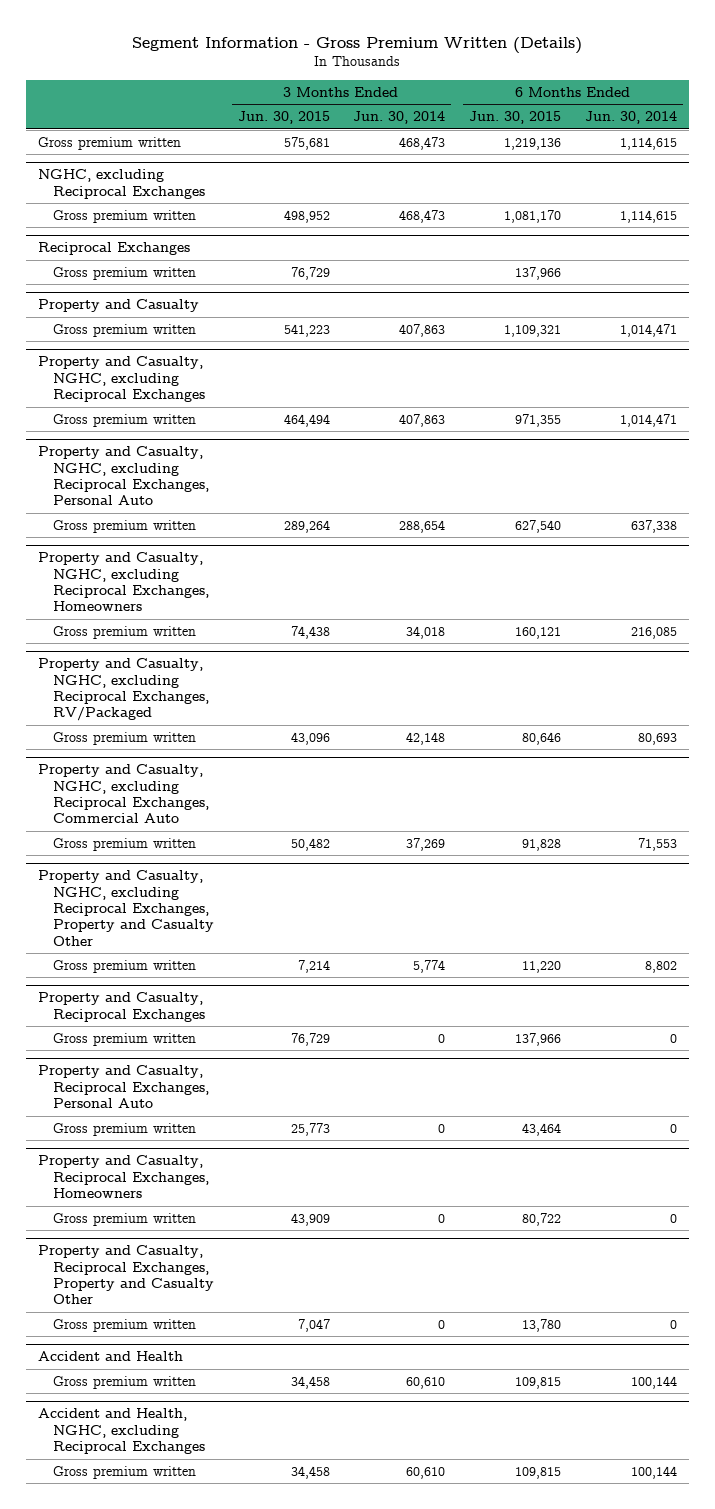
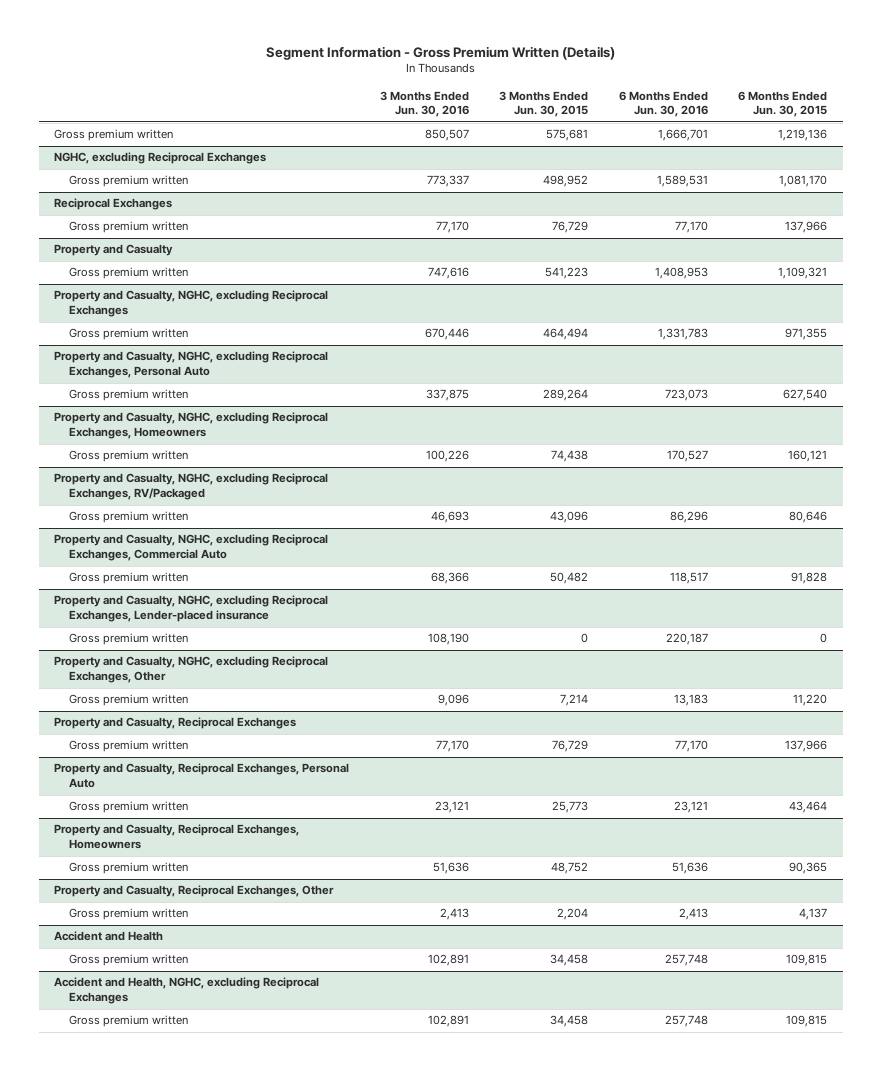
[353,111,446,125] Jun. 30, 2014 -> none
[584,111,677,125] Jun. 30, 2014 -> none
none -> [379,90,469,118] 3 Months Ended Jun. 30, 2016
none -> [618,90,708,118] 6 Months Ended Jun. 30, 2016
none -> [54,595,329,623] Property and Casualty, NGHC, excluding Reciprocal Exchanges, Lender-placed insurance
none -> [68,633,188,646] Gross premium written
[38,870,214,946] Property and Casualty, NGHC, excluding Reciprocal Exchanges, Property and Casualty Other -> [54,656,329,684] Property and Casualty, NGHC, excluding Reciprocal Exchanges, Other
[290,1212,330,1226] 43,909 -> [551,862,589,875] 48,752
[521,1212,561,1226] 80,722 -> [789,862,828,875] 90,365
[38,1245,214,1305] Property and Casualty, Reciprocal Exchanges, Property and Casualty Other -> [54,885,335,898] Property and Casualty, Reciprocal Exchanges, Other
[297,1318,330,1332] 7,047 -> [557,908,589,921] 2,204
[521,1318,561,1332] 13,780 -> [799,908,828,921] 4,137

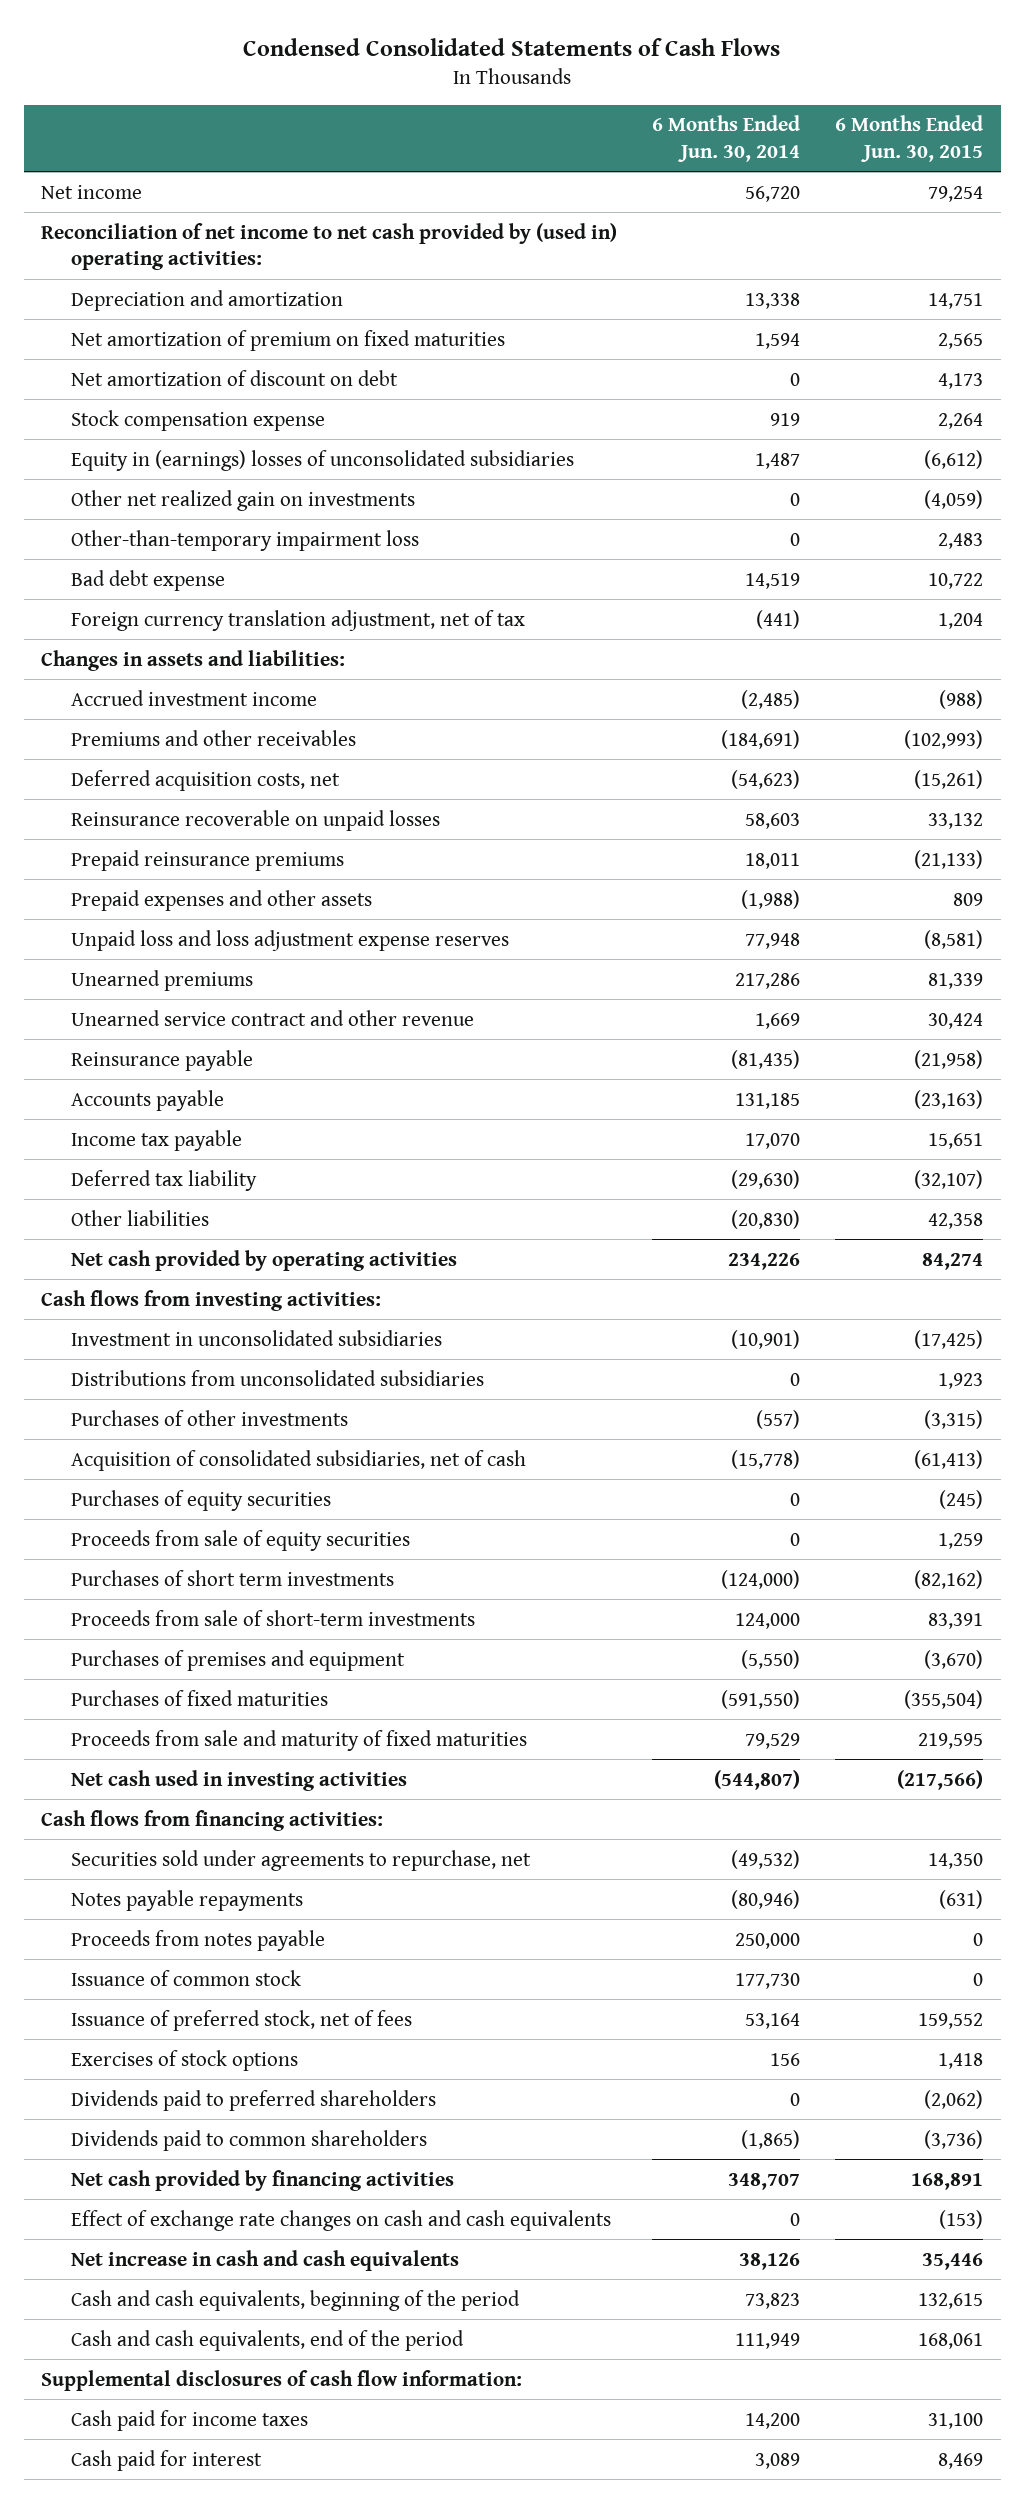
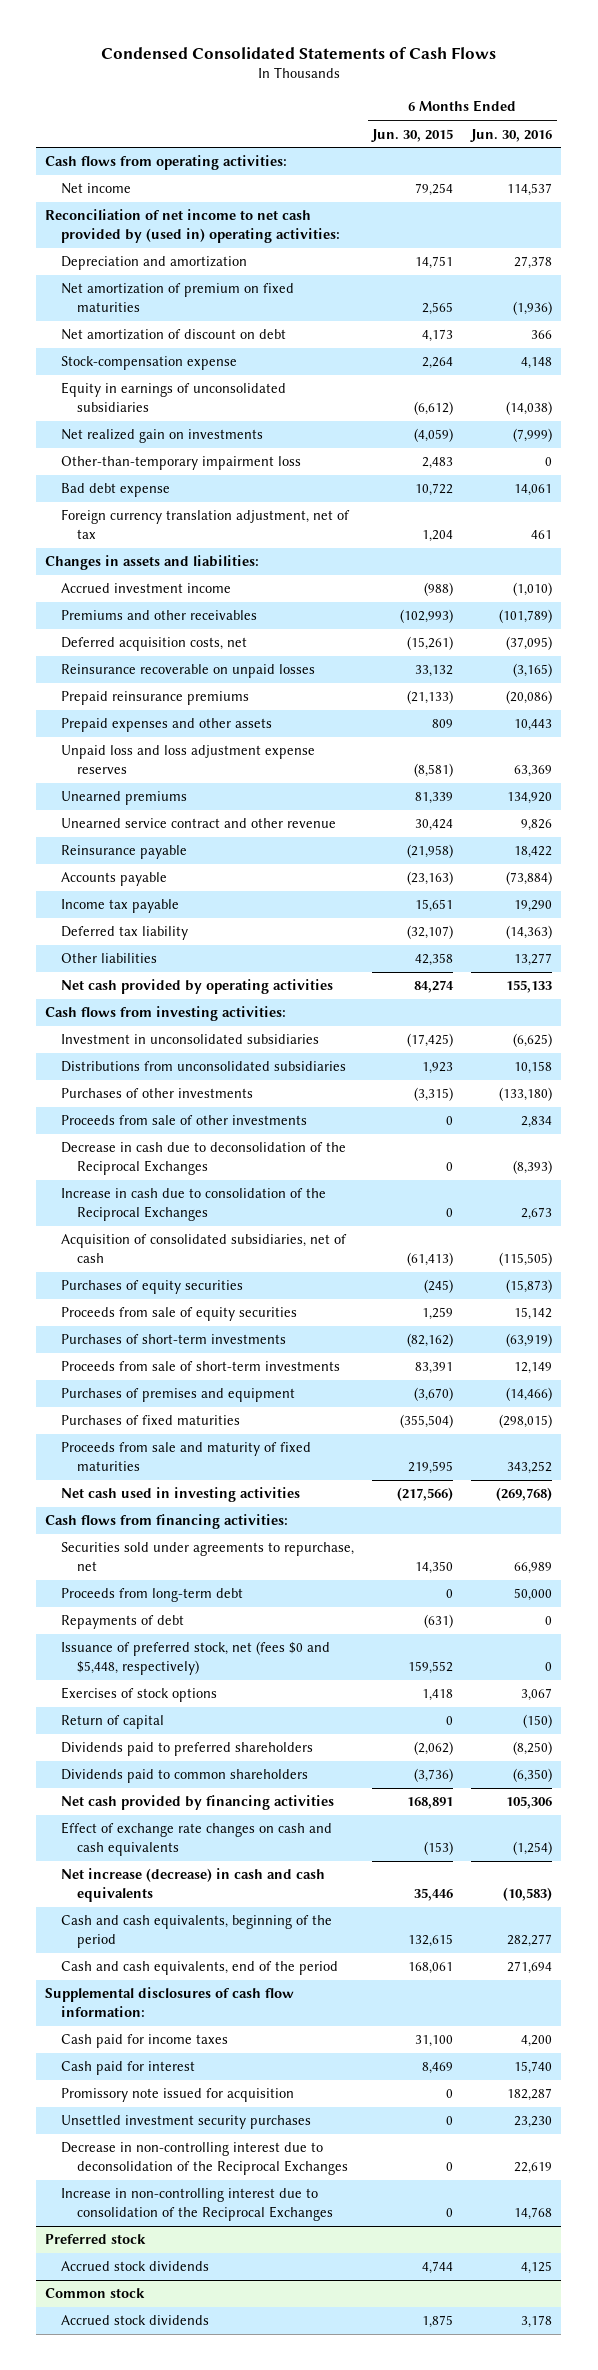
[652,115,801,162] 6 Months Ended Jun. 30, 2014 -> none
none -> [470,128,553,142] Jun. 30, 2016
none -> [45,155,288,171] Cash flows from operating activities:
[71,409,326,431] Stock compensation expense -> [61,356,238,371] Stock-compensation expense
[71,449,575,471] Equity in (earnings) losses of unconsolidated subsidiaries -> [61,382,287,412] Equity in earnings of unconsolidated subsidiaries
[71,489,416,511] Other net realized gain on investments -> [61,429,264,444] Net realized gain on investments
none -> [61,1115,308,1126] Proceeds from sale of other investments
none -> [61,1142,347,1175] Decrease in cash due to deconsolidation of the Reciprocal Exchanges
none -> [61,1188,327,1221] Increase in cash due to consolidation of the Reciprocal Exchanges
[71,1569,395,1586] Purchases of short term investments -> [61,1334,287,1345] Purchases of short-term investments
[71,1929,326,1951] Proceeds from notes payable -> none
[71,1969,302,1986] Issuance of common stock -> none
none -> [61,1588,244,1603] Proceeds from long-term debt
[71,1889,304,1911] Notes payable repayments -> [61,1615,185,1630] Repayments of debt
[71,2009,413,2031] Issuance of preferred stock, net of fees -> [61,1641,331,1675] Issuance of preferred stock, net (fees $0 and $5,448, respectively)
none -> [61,1715,165,1730] Return of capital
[71,2249,460,2271] Net increase in cash and cash equivalents -> [61,1868,326,1902] Net increase (decrease) in cash and cash equivalents
none -> [61,2088,295,2103] Promissory note issued for acquisition
none -> [61,2115,312,2130] Unsettled investment security purchases
none -> [61,2142,349,2175] Decrease in non-controlling interest due to deconsolidation of the Reciprocal Exchanges
none -> [61,2188,334,2221] Increase in non-controlling interest due to consolidation of the Reciprocal Exchanges
none -> [45,2234,147,2245] Preferred stock
none -> [61,2261,210,2272] Accrued stock dividends
none -> [45,2288,146,2299] Common stock
none -> [61,2315,210,2326] Accrued stock dividends

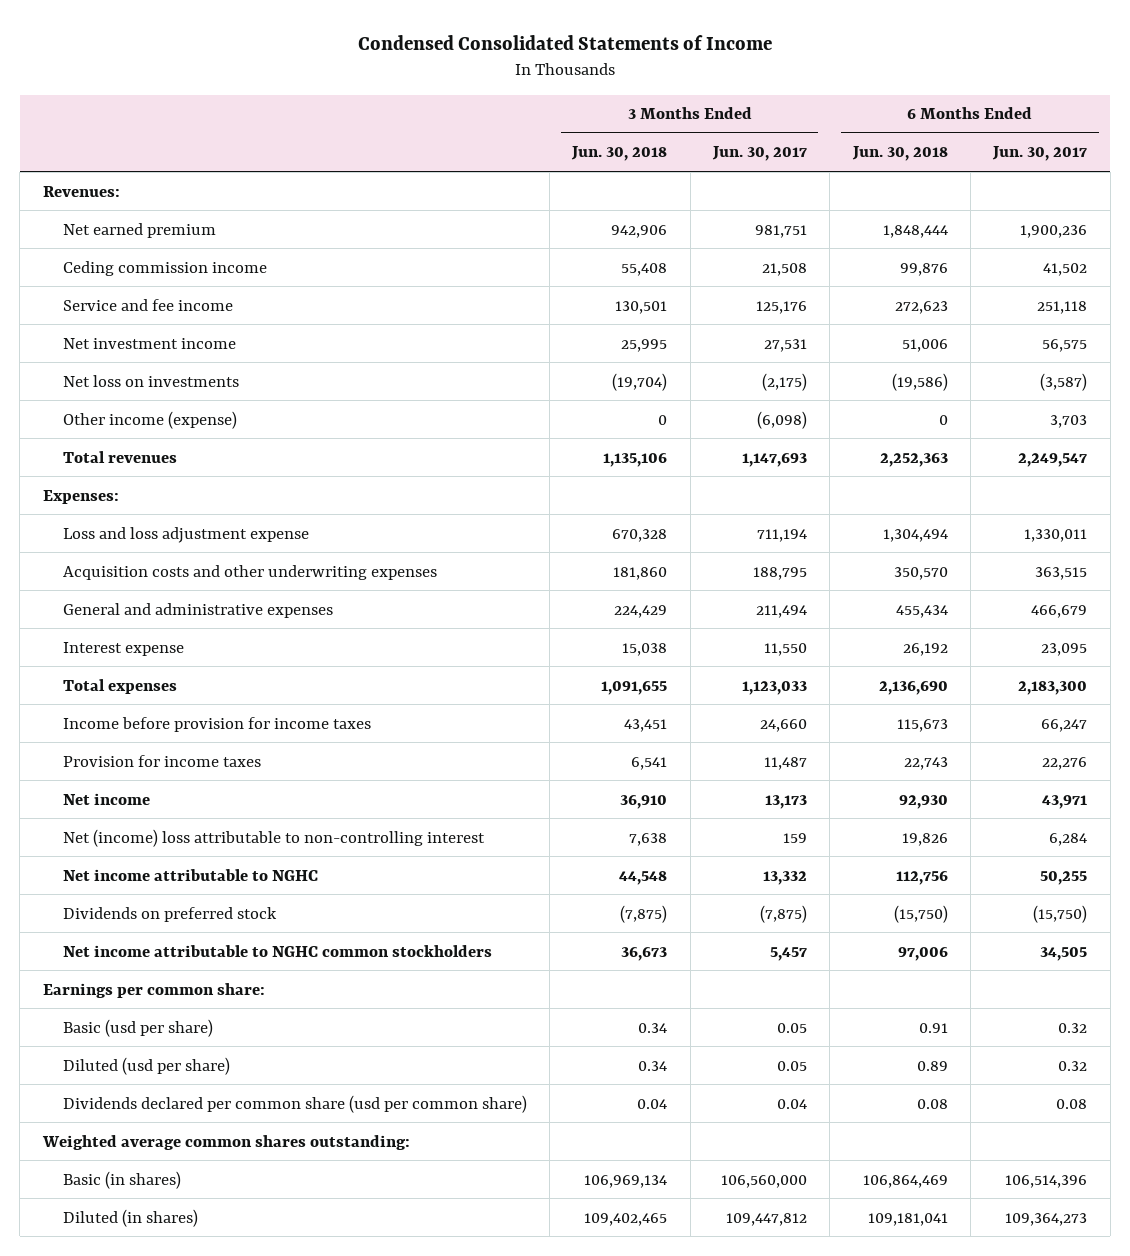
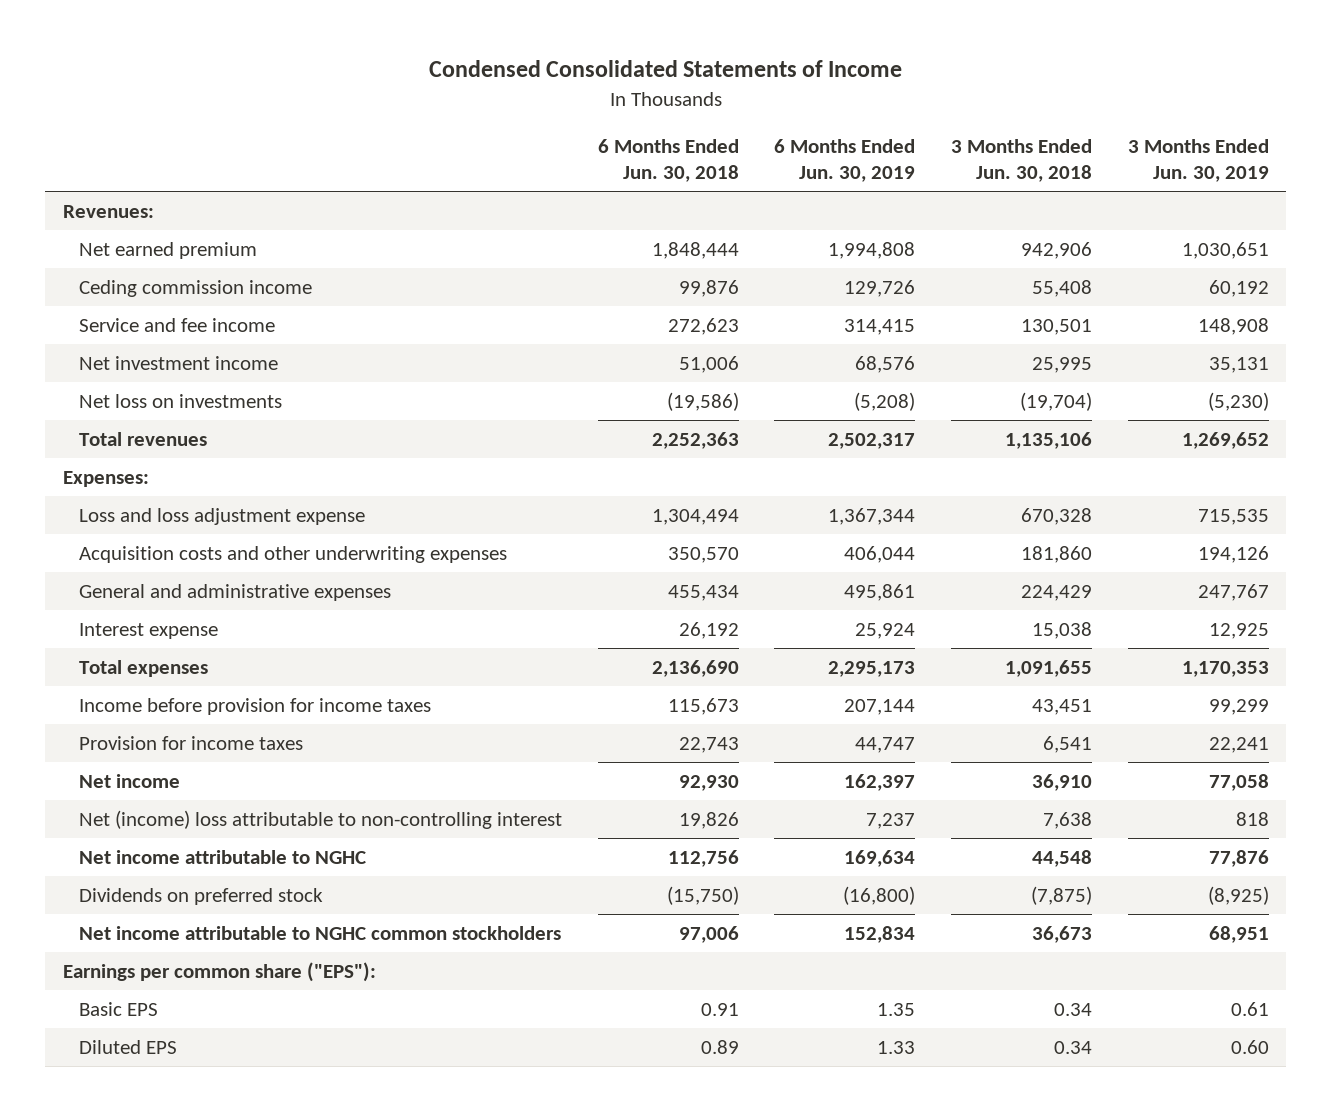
[711,146,807,162] Jun. 30, 2017 -> none
[992,146,1088,162] Jun. 30, 2017 -> none
none -> [774,138,916,183] 6 Months Ended Jun. 30, 2019
none -> [1127,138,1269,183] 3 Months Ended Jun. 30, 2019
[62,410,237,429] Other income (expense) -> none
[62,1094,527,1113] Dividends declared per common share (usd per common share) -> none
[41,1134,410,1150] Weighted average common shares outstanding: -> none
[62,1170,181,1189] Basic (in shares) -> none
[62,1208,198,1227] Diluted (in shares) -> none
[42,982,265,998] Earnings per common share: -> [62,961,376,982] Earnings per common share ("EPS"):
[62,1018,213,1037] Basic (usd per share) -> [78,1001,158,1016] Basic EPS
[62,1056,230,1075] Diluted (usd per share) -> [78,1039,177,1054] Diluted EPS

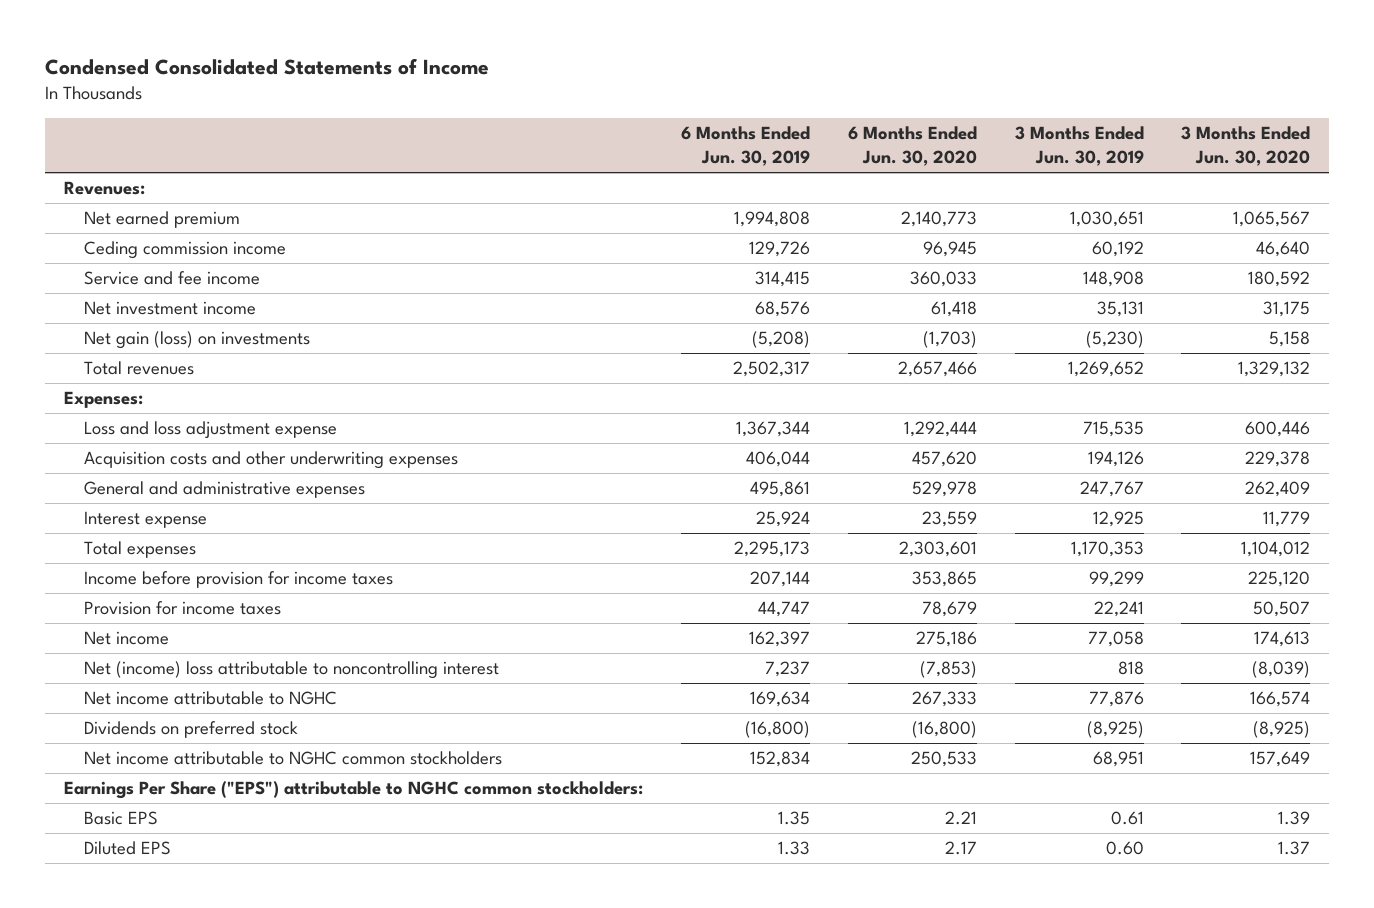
[597,138,739,183] 6 Months Ended Jun. 30, 2018 -> none
[950,138,1092,183] 3 Months Ended Jun. 30, 2018 -> none
none -> [847,126,977,167] 6 Months Ended Jun. 30, 2020
none -> [1181,126,1311,167] 3 Months Ended Jun. 30, 2020
[78,393,282,408] Net loss on investments -> [83,331,310,350] Net gain (loss) on investments
[78,809,562,829] Net (income) loss attributable to non-controlling interest -> [83,661,499,680] Net (income) loss attributable to noncontrolling interest
[62,961,376,982] Earnings per common share ("EPS"): -> [63,781,643,800] Earnings Per Share ("EPS") attributable to NGHC common stockholders:

